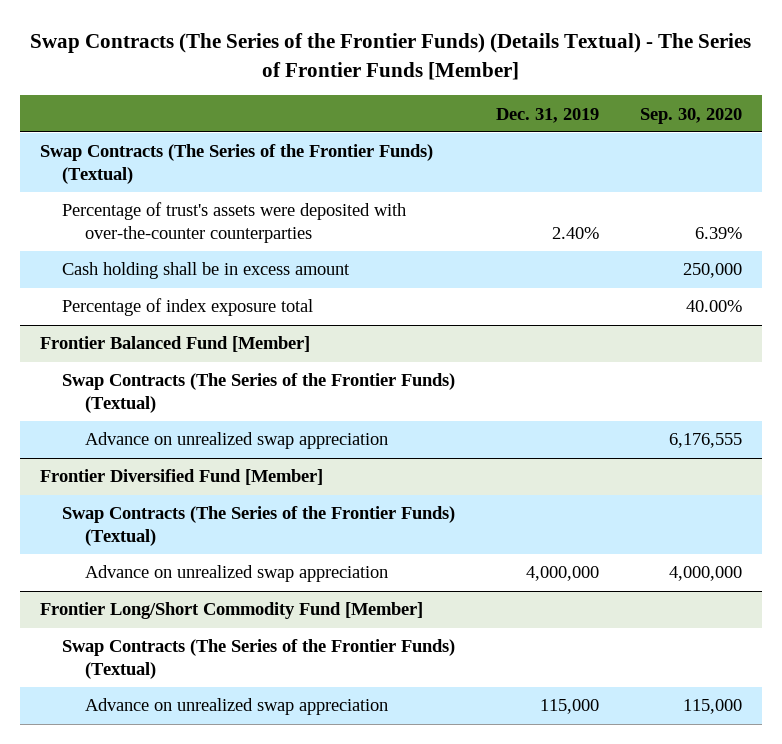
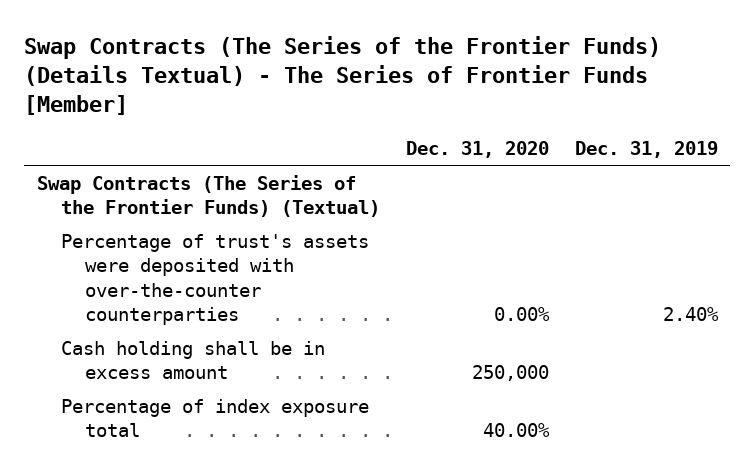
[639,107,742,124] Sep. 30, 2020 -> none
none -> [405,141,549,159] Dec. 31, 2020
[40,336,311,353] Frontier Balanced Fund [Member] -> none
[62,373,456,414] Swap Contracts (The Series of the Frontier Funds) (Textual) -> none
[84,432,388,450] Advance on unrealized swap appreciation -> none
[40,469,324,486] Frontier Diversified Fund [Member] -> none
[62,506,456,547] Swap Contracts (The Series of the Frontier Funds) (Textual) -> none
[84,565,388,583] Advance on unrealized swap appreciation -> none
[40,602,424,620] Frontier Long/Short Commodity Fund [Member] -> none
[62,639,456,680] Swap Contracts (The Series of the Frontier Funds) (Textual) -> none
[84,698,388,716] Advance on unrealized swap appreciation -> none

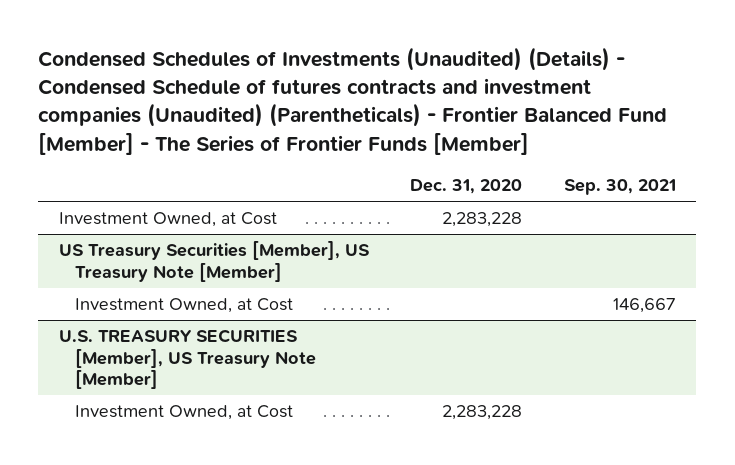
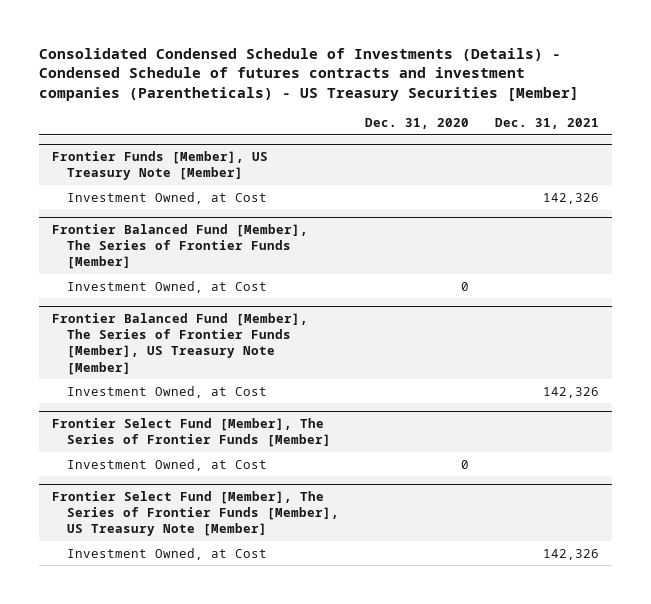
[38,47,668,155] Condensed Schedules of Investments (Unaudited) (Details) - Condensed Schedule of futures contracts and investment companies (Unaudited) (Parentheticals) - Frontier Balanced Fund [Member] - The Series of Frontier Funds [Member] -> [39,47,580,102] Consolidated Condensed Schedule of Investments (Details) - Condensed Schedule of futures contracts and investment companies (Parentheticals) - US Treasury Securities [Member]
[563,178,676,195] Sep. 30, 2021 -> none
none -> [494,118,599,130] Dec. 31, 2021
[58,212,277,228] Investment Owned, at Cost -> none
[58,241,370,282] US Treasury Securities [Member], US Treasury Note [Member] -> [52,150,269,181] Frontier Funds [Member], US Treasury Note [Member]
[58,329,316,389] U.S. TREASURY SECURITIES [Member], US Treasury Note [Member] -> none
[74,405,293,421] Investment Owned, at Cost -> none
none -> [52,223,309,270] Frontier Balanced Fund [Member], The Series of Frontier Funds [Member]
none -> [66,280,267,293] Investment Owned, at Cost
none -> [52,312,309,375] Frontier Balanced Fund [Member], The Series of Frontier Funds [Member], US Treasury Note [Member]
none -> [66,385,267,398] Investment Owned, at Cost
none -> [52,417,331,448] Frontier Select Fund [Member], The Series of Frontier Funds [Member]
none -> [66,458,267,471] Investment Owned, at Cost
none -> [52,490,339,537] Frontier Select Fund [Member], The Series of Frontier Funds [Member], US Treasury Note [Member]
none -> [66,547,267,560] Investment Owned, at Cost

